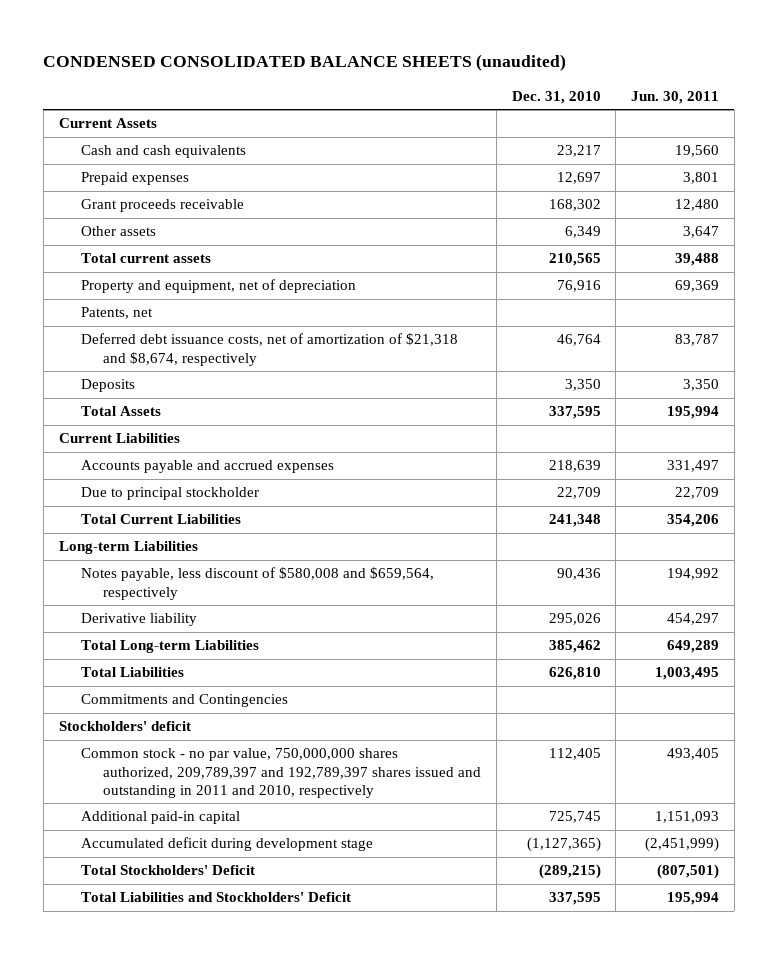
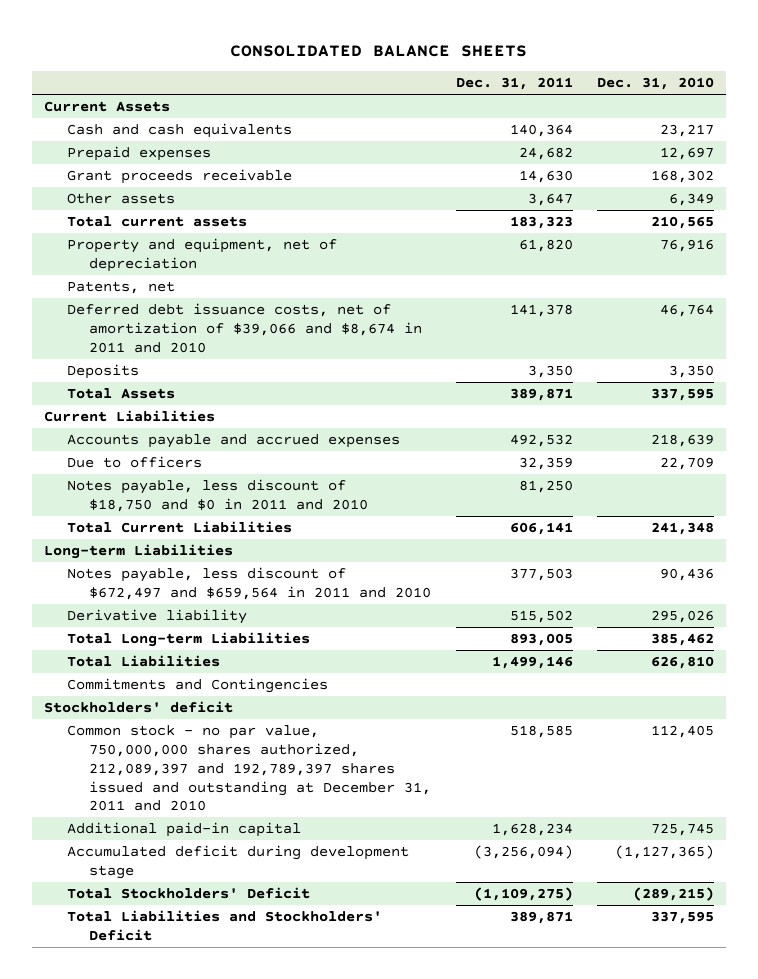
[43,53,567,71] CONDENSED CONSOLIDATED BALANCE SHEETS (unaudited) -> [229,44,527,57] CONSOLIDATED BALANCE SHEETS
[631,90,720,104] Jun. 30, 2011 -> none
none -> [455,77,573,91] Dec. 31, 2011
[80,333,458,366] Deferred debt issuance costs, net of amortization of $21,318 and $8,674, respectively -> [66,303,423,353] Deferred debt issuance costs, net of amortization of $39,066 and $8,674 in 2011 and 2010
[80,487,259,501] Due to principal stockholder -> [66,456,202,469] Due to officers
none -> [66,479,369,513] Notes payable, less discount of $18,750 and $0 in 2011 and 2010
[80,567,434,600] Notes payable, less discount of $580,008 and $659,564, respectively -> [66,567,432,601] Notes payable, less discount of $672,497 and $659,564 in 2011 and 2010
[80,748,482,798] Common stock - no par value, 750,000,000 shares authorized, 209,789,397 and 192,789,397 shares issued and outstanding in 2011 and 2010, respectively -> [66,725,432,812] Common stock - no par value, 750,000,000 shares authorized, 212,089,397 and 192,789,397 shares issued and outstanding at December 31, 2011 and 2010

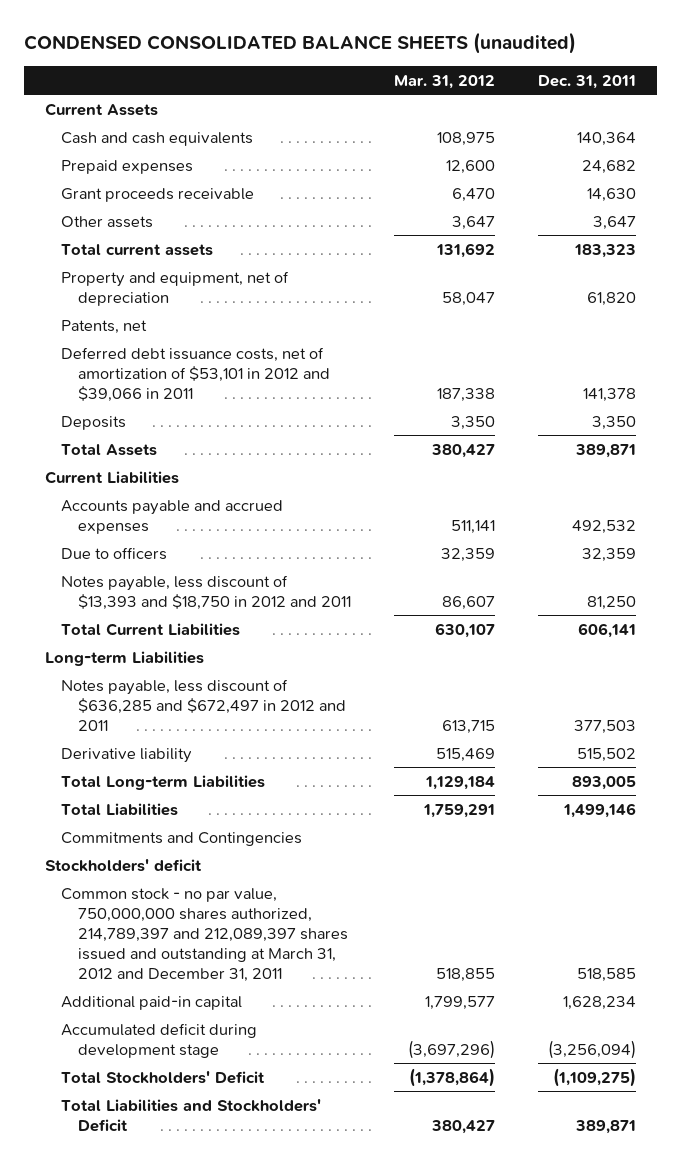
[229,44,527,57] CONSOLIDATED BALANCE SHEETS -> [23,32,576,55] CONDENSED CONSOLIDATED BALANCE SHEETS (unaudited)
[597,77,715,91] Dec. 31, 2010 -> none
none -> [393,74,495,89] Mar. 31, 2012
[66,303,423,353] Deferred debt issuance costs, net of amortization of $39,066 and $8,674 in 2011 and 2010 -> [61,346,330,402] Deferred debt issuance costs, net of amortization of $53,101 in 2012 and $39,066 in 2011
[66,479,369,513] Notes payable, less discount of $18,750 and $0 in 2011 and 2010 -> [61,574,351,610] Notes payable, less discount of $13,393 and $18,750 in 2012 and 2011
[66,567,432,601] Notes payable, less discount of $672,497 and $659,564 in 2011 and 2010 -> [61,678,346,731] Notes payable, less discount of $636,285 and $672,497 in 2012 and 2011
[66,725,432,812] Common stock - no par value, 750,000,000 shares authorized, 212,089,397 and 192,789,397 shares issued and outstanding at December 31, 2011 and 2010 -> [61,887,348,983] Common stock - no par value, 750,000,000 shares authorized, 214,789,397 and 212,089,397 shares issued and outstanding at March 31, 2012 and December 31, 2011

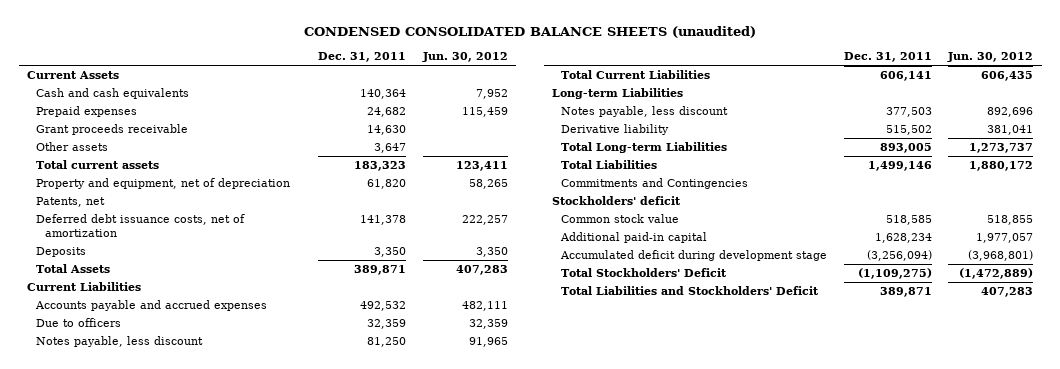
[393,74,495,89] Mar. 31, 2012 -> none
none -> [421,52,508,63] Jun. 30, 2012
[61,346,330,402] Deferred debt issuance costs, net of amortization of $53,101 in 2012 and $39,066 in 2011 -> [35,214,245,237] Deferred debt issuance costs, net of amortization
[61,574,351,610] Notes payable, less discount of $13,393 and $18,750 in 2012 and 2011 -> [35,336,203,348] Notes payable, less discount
[61,678,346,731] Notes payable, less discount of $636,285 and $672,497 in 2012 and 2011 -> [561,106,729,118] Notes payable, less discount
[61,887,348,983] Common stock - no par value, 750,000,000 shares authorized, 214,789,397 and 212,089,397 shares issued and outstanding at March 31, 2012 and December 31, 2011 -> [561,214,680,224] Common stock value

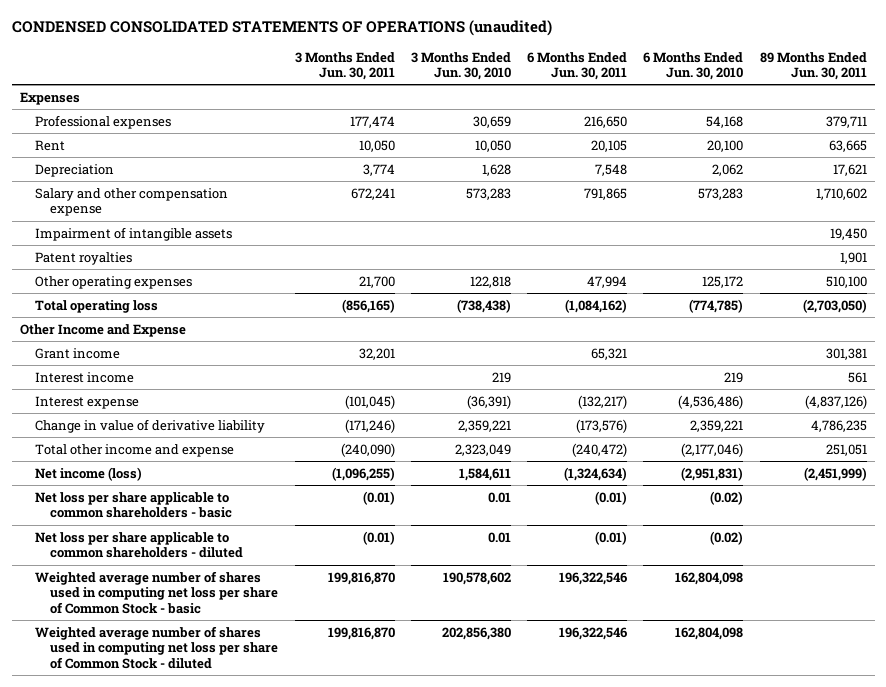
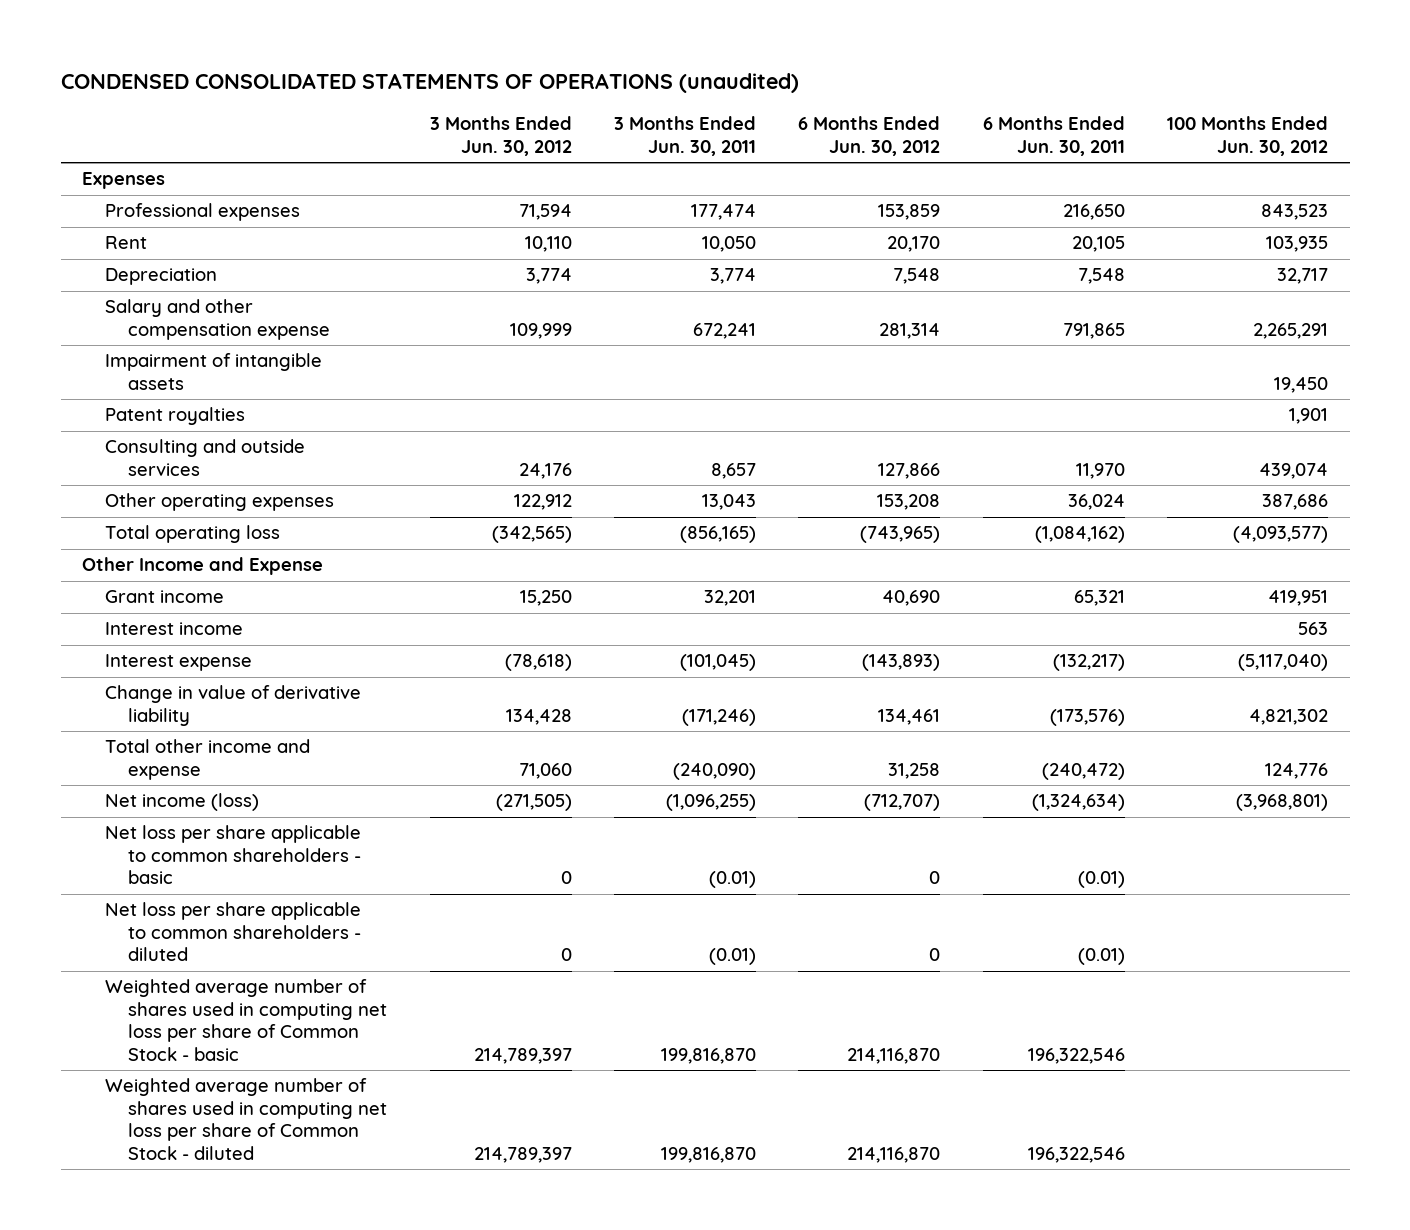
[410,51,511,81] 3 Months Ended Jun. 30, 2010 -> none
[643,51,744,81] 6 Months Ended Jun. 30, 2010 -> none
[759,51,867,81] 89 Months Ended Jun. 30, 2011 -> none
none -> [429,116,572,156] 3 Months Ended Jun. 30, 2012
none -> [798,116,941,156] 6 Months Ended Jun. 30, 2012
none -> [1167,116,1329,156] 100 Months Ended Jun. 30, 2012
none -> [105,439,306,476] Consulting and outside services
[358,275,395,288] 21,700 -> [702,494,757,511] 13,043
[587,275,628,288] 47,994 -> [1067,494,1125,511] 36,024

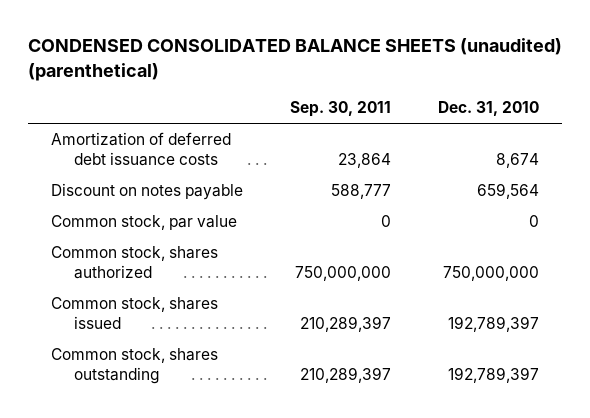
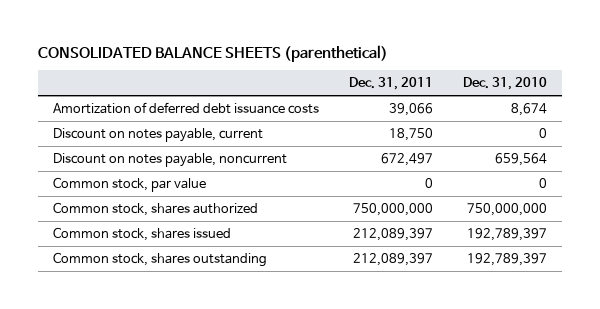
[27,38,562,81] CONDENSED CONSOLIDATED BALANCE SHEETS (unaudited) (parenthetical) -> [38,44,389,62] CONSOLIDATED BALANCE SHEETS (parenthetical)
[289,101,391,118] Sep. 30, 2011 -> none
none -> [348,77,433,91] Dec. 31, 2011
none -> [52,128,263,143] Discount on notes payable, current
[51,183,244,201] Discount on notes payable -> [52,153,287,168] Discount on notes payable, noncurrent

